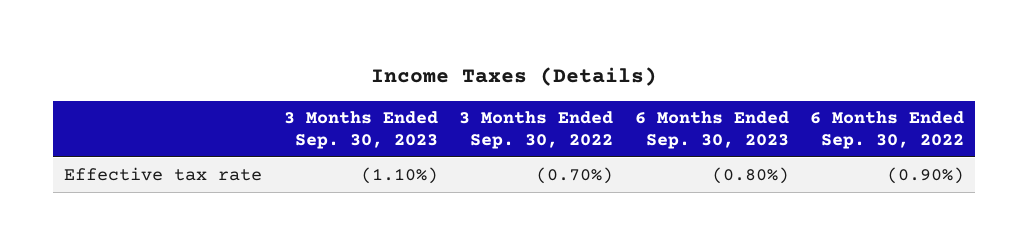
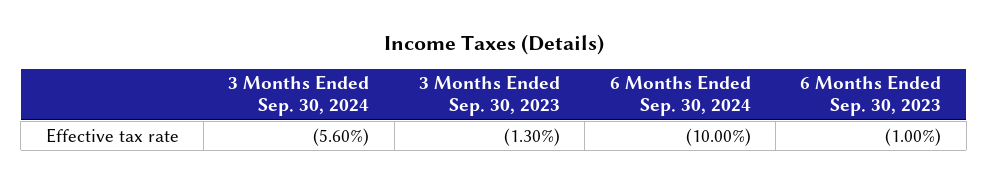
[459,111,614,150] 3 Months Ended Sep. 30, 2022 -> none
[810,111,965,150] 6 Months Ended Sep. 30, 2022 -> none
none -> [228,75,370,117] 3 Months Ended Sep. 30, 2024
none -> [609,75,751,117] 6 Months Ended Sep. 30, 2024
[360,167,438,185] (1.10%) -> [504,127,561,146] (1.30%)
[711,167,789,185] (0.80%) -> [885,127,942,146] (1.00%)

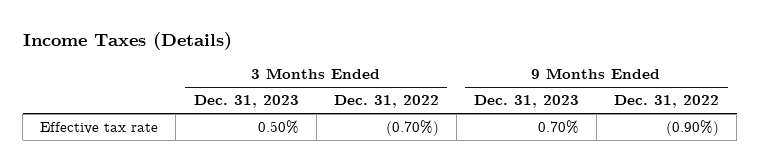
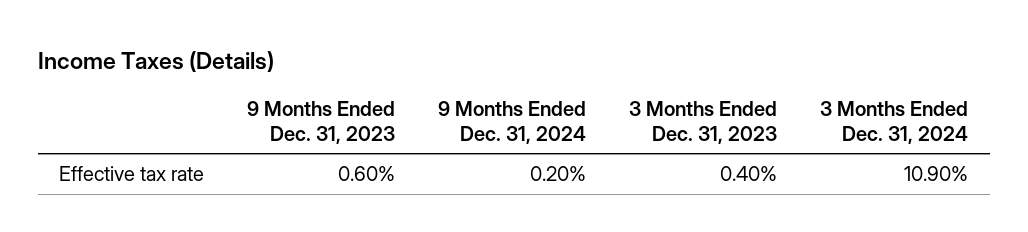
[333,95,439,109] Dec. 31, 2022 -> none
[613,95,719,109] Dec. 31, 2022 -> none
none -> [438,100,587,144] 9 Months Ended Dec. 31, 2024
none -> [820,100,969,144] 3 Months Ended Dec. 31, 2024
[257,120,299,135] 0.50% -> [720,166,778,182] 0.40%
[537,120,579,135] 0.70% -> [338,166,396,182] 0.60%

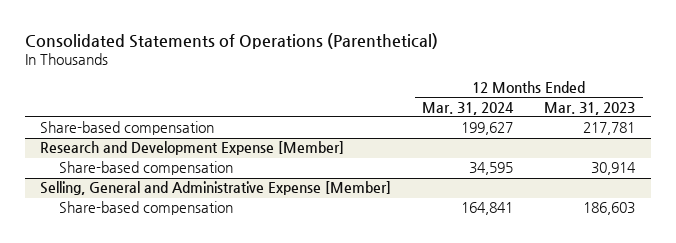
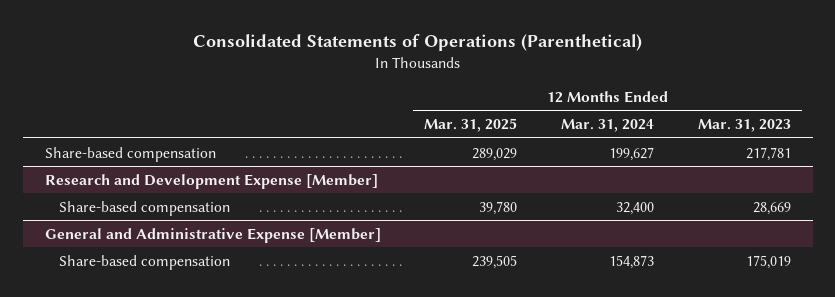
none -> [424,118,518,133] Mar. 31, 2025
[469,162,514,176] 34,595 -> [616,201,655,215] 32,400
[591,162,637,176] 30,914 -> [752,201,791,215] 28,669
[40,181,392,196] Selling, General and Administrative Expense [Member] -> [44,227,381,243] General and Administrative Expense [Member]
[461,202,514,216] 164,841 -> [609,254,655,269] 154,873
[583,202,636,216] 186,603 -> [745,254,791,269] 175,019

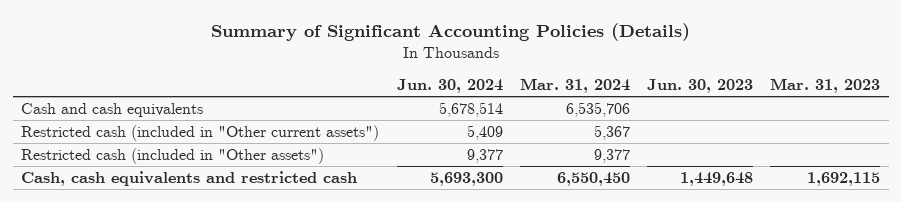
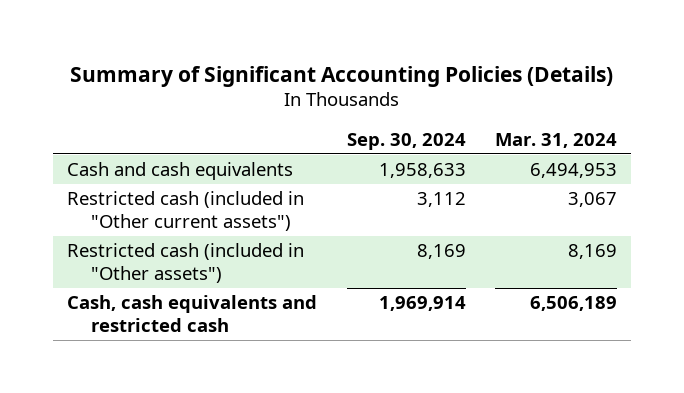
[396,79,503,94] Jun. 30, 2024 -> none
[646,79,753,94] Jun. 30, 2023 -> none
[769,78,880,94] Mar. 31, 2023 -> none
none -> [346,132,466,150] Sep. 30, 2024
[565,101,630,117] 6,535,706 -> [529,162,617,178] 6,494,953
[593,124,630,140] 5,367 -> [567,191,617,207] 3,067
[593,148,630,163] 9,377 -> [567,243,617,259] 8,169
[556,171,630,186] 6,550,450 -> [529,295,617,311] 6,506,189

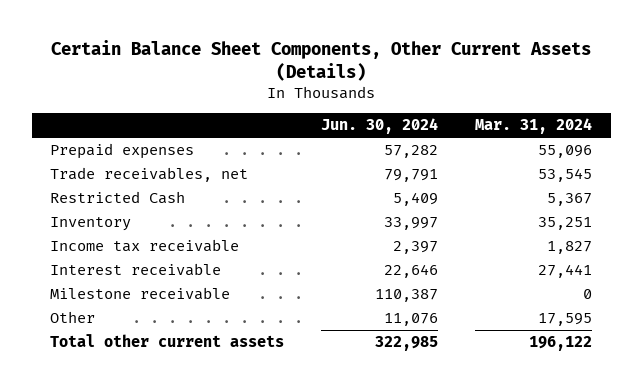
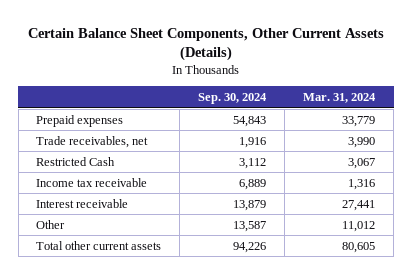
[321,118,439,135] Jun. 30, 2024 -> none
none -> [198,93,268,105] Sep. 30, 2024
[50,217,132,232] Inventory -> none
[538,145,593,159] 55,096 -> [342,115,376,127] 33,779
[538,168,593,183] 53,545 -> [348,136,376,148] 3,990
[547,193,593,207] 5,367 -> [348,157,376,169] 3,067
[547,241,593,255] 1,827 -> [348,178,376,190] 1,316
[50,287,231,301] Milestone receivable -> none
[538,313,593,327] 17,595 -> [342,220,376,232] 11,012
[529,336,593,352] 196,122 -> [342,241,376,253] 80,605

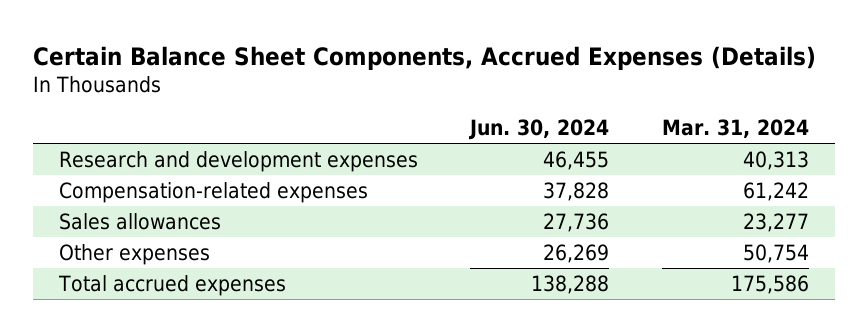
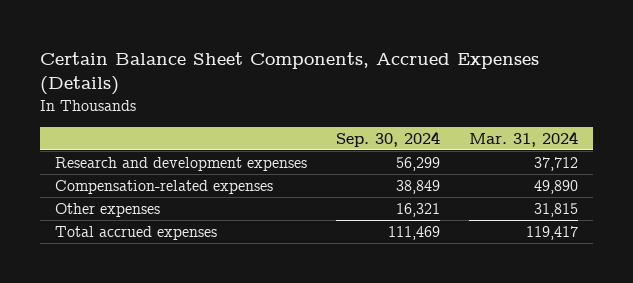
[468,119,610,141] Jun. 30, 2024 -> none
none -> [335,130,440,147] Sep. 30, 2024
[59,212,222,230] Sales allowances -> none
[742,150,809,170] 40,313 -> [533,156,578,171] 37,712
[742,181,809,201] 61,242 -> [533,179,578,194] 49,890
[742,243,809,263] 50,754 -> [533,202,578,217] 31,815
[730,274,809,294] 175,586 -> [525,225,578,240] 119,417

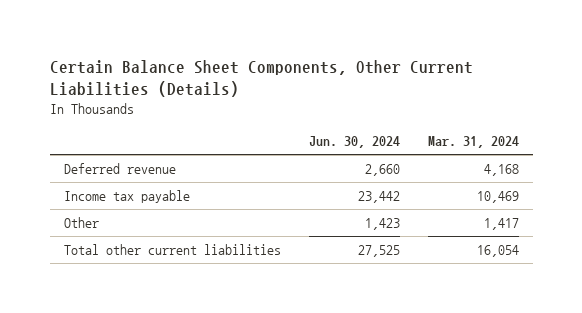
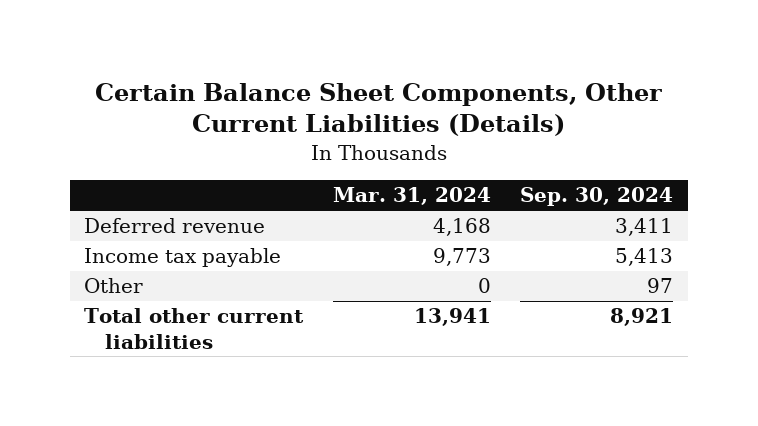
[308,136,400,149] Jun. 30, 2024 -> none
none -> [520,187,674,207] Sep. 30, 2024
[476,191,519,204] 10,469 -> [432,248,491,267] 9,773
[483,218,519,231] 1,417 -> [477,278,491,294] 0
[476,245,519,258] 16,054 -> [413,308,491,327] 13,941

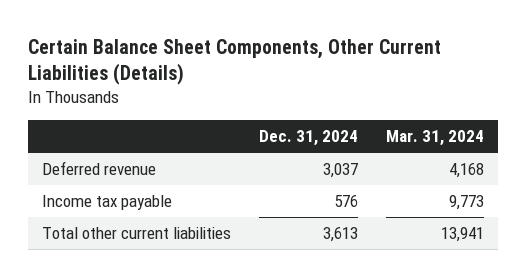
[520,187,674,207] Sep. 30, 2024 -> none
none -> [258,130,358,147] Dec. 31, 2024
[84,278,144,294] Other -> none

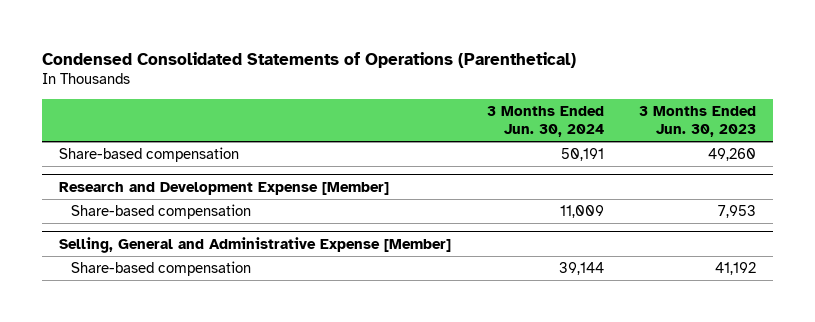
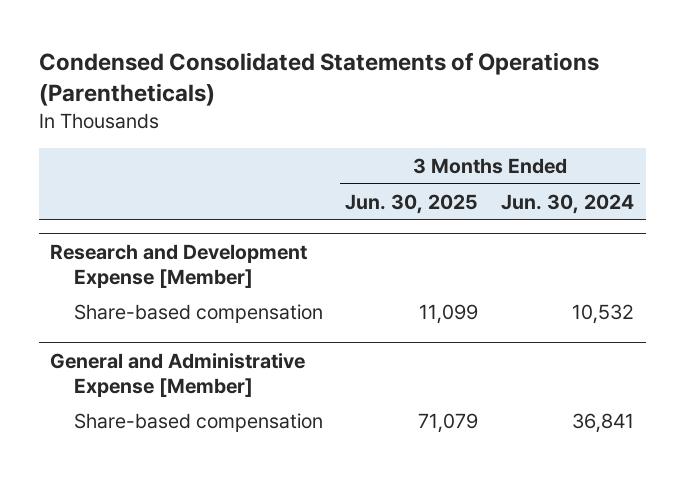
[41,51,576,68] Condensed Consolidated Statements of Operations (Parenthetical) -> [38,51,599,106] Condensed Consolidated Statements of Operations (Parentheticals)
[638,106,756,138] 3 Months Ended Jun. 30, 2023 -> none
none -> [345,194,479,215] Jun. 30, 2025
[59,147,240,163] Share-based compensation -> none
[559,205,604,219] 11,009 -> [572,304,635,325] 10,532
[59,237,452,254] Selling, General and Administrative Expense [Member] -> [50,352,306,397] General and Administrative Expense [Member]
[558,262,604,276] 39,144 -> [572,413,635,434] 36,841

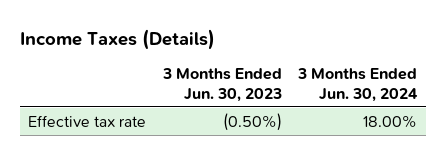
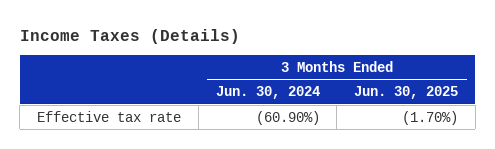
[161,68,282,102] 3 Months Ended Jun. 30, 2023 -> none
none -> [354,86,459,100] Jun. 30, 2025
[363,114,418,128] 18.00% -> [255,110,320,125] (60.90%)

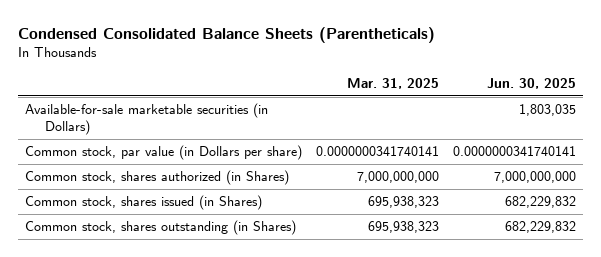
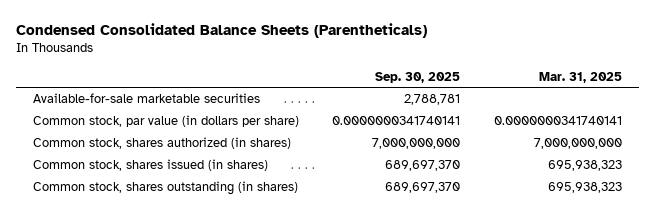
[486,77,576,89] Jun. 30, 2025 -> none
none -> [375,71,461,83] Sep. 30, 2025
[24,103,268,135] Available-for-sale marketable securities (in Dollars) -> [32,93,260,104] Available-for-sale marketable securities
[24,145,302,161] Common stock, par value (in Dollars per share) -> [32,115,299,128] Common stock, par value (in dollars per share)
[24,170,289,186] Common stock, shares authorized (in Shares) -> [32,137,291,150] Common stock, shares authorized (in shares)
[24,195,262,211] Common stock, shares issued (in Shares) -> [32,159,268,172] Common stock, shares issued (in shares)
[24,220,296,236] Common stock, shares outstanding (in Shares) -> [32,181,298,196] Common stock, shares outstanding (in shares)

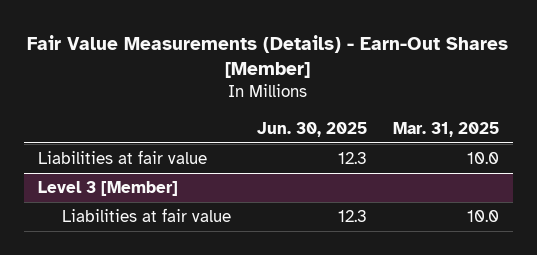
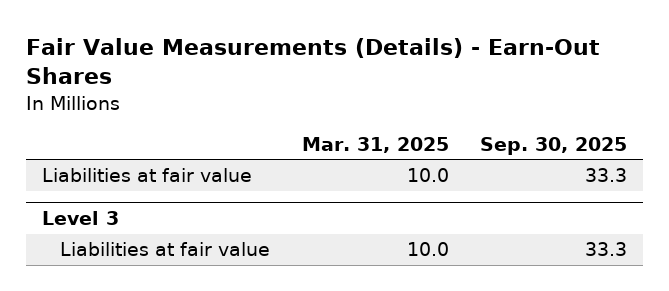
[27,34,509,79] Fair Value Measurements (Details) - Earn-Out Shares [Member] -> [26,38,601,85] Fair Value Measurements (Details) - Earn-Out Shares
[257,121,368,137] Jun. 30, 2025 -> none
none -> [480,136,628,155] Sep. 30, 2025
[37,181,178,197] Level 3 [Member] -> [41,210,119,225] Level 3

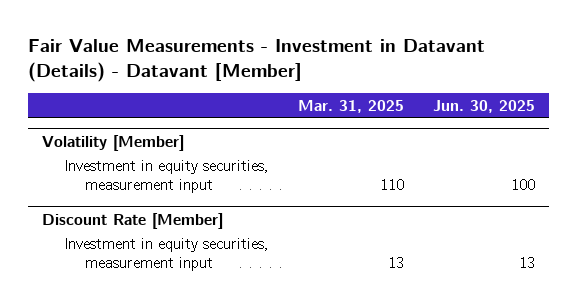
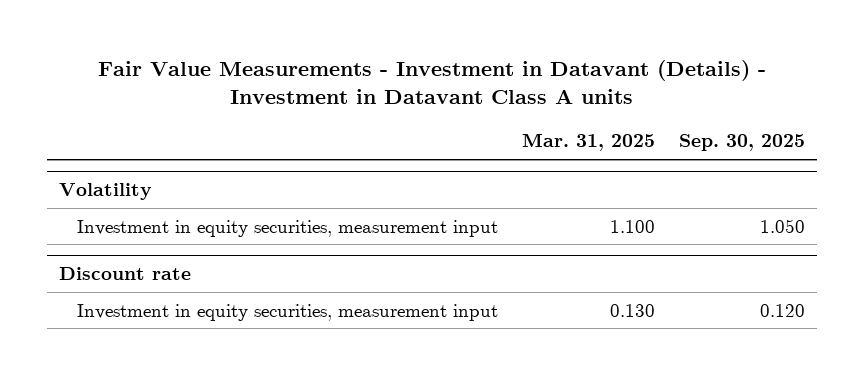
[27,39,485,82] Fair Value Measurements - Investment in Datavant (Details) - Datavant [Member] -> [97,59,766,105] Fair Value Measurements - Investment in Datavant (Details) - Investment in Datavant Class A units
[432,99,535,113] Jun. 30, 2025 -> none
none -> [678,134,805,152] Sep. 30, 2025
[42,134,185,151] Volatility [Member] -> [58,182,152,200] Volatility
[379,179,404,191] 110 -> [610,219,656,233] 1.100
[42,212,224,229] Discount Rate [Member] -> [58,266,191,280] Discount rate
[387,257,404,269] 13 -> [610,303,656,317] 0.130

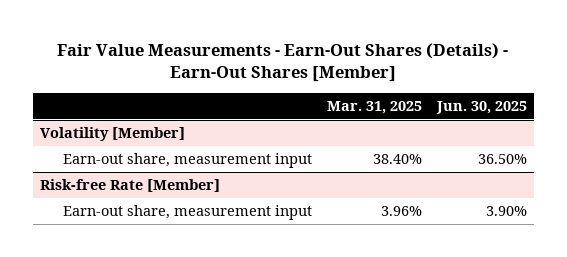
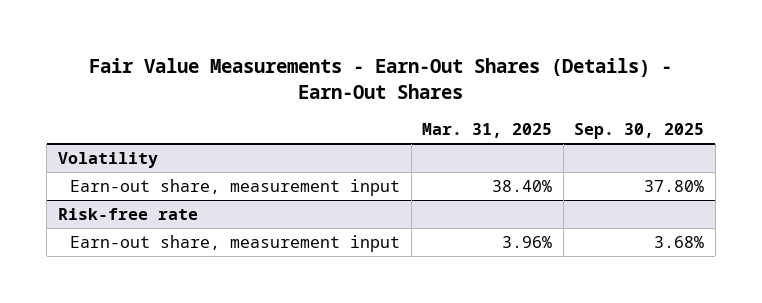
[57,42,509,83] Fair Value Measurements - Earn-Out Shares (Details) - Earn-Out Shares [Member] -> [88,57,672,99] Fair Value Measurements - Earn-Out Shares (Details) - Earn-Out Shares
[435,100,527,114] Jun. 30, 2025 -> none
none -> [574,123,705,140] Sep. 30, 2025
[40,127,186,142] Volatility [Member] -> [57,151,158,168] Volatility
[40,179,221,193] Risk-free Rate [Member] -> [57,207,198,220] Risk-free rate

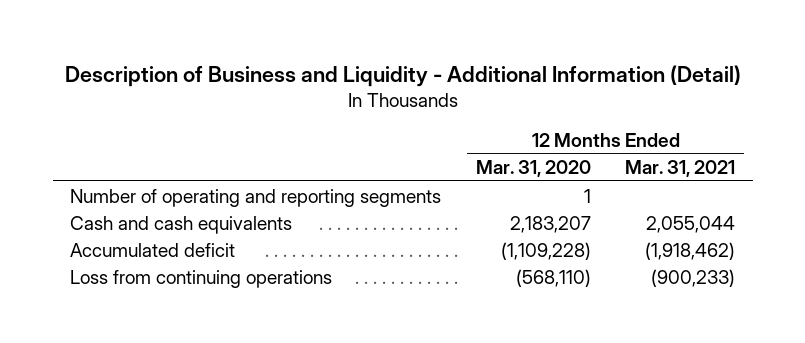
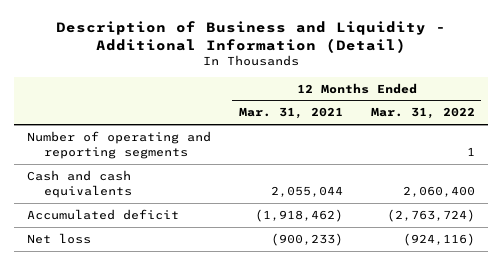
[475,160,591,178] Mar. 31, 2020 -> none
none -> [370,107,475,120] Mar. 31, 2022
[69,269,332,288] Loss from continuing operations -> [27,232,92,244] Net loss

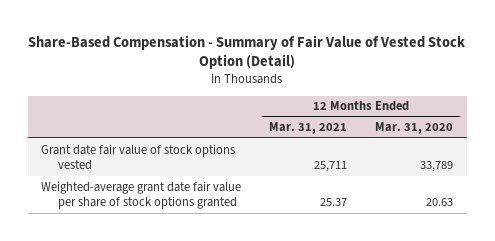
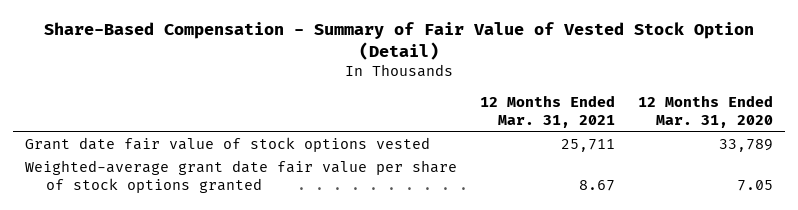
[320,198,348,207] 25.37 -> [578,180,615,192] 8.67
[426,198,454,207] 20.63 -> [737,180,774,192] 7.05

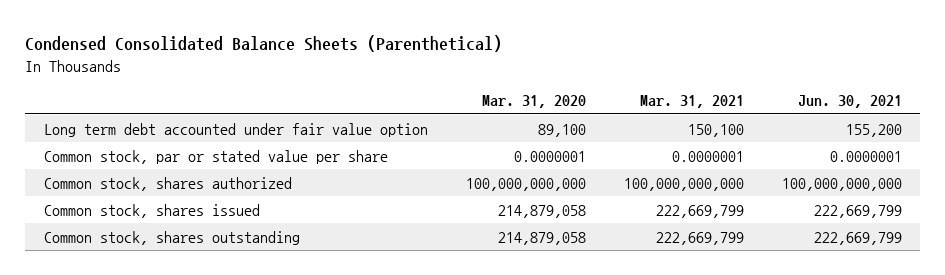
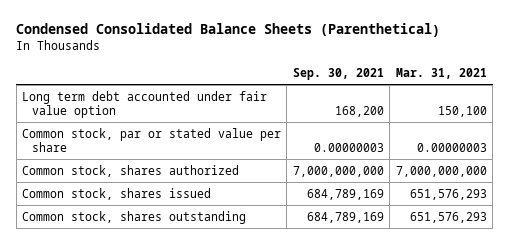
[481,95,586,109] Mar. 31, 2020 -> none
[797,95,902,109] Jun. 30, 2021 -> none
none -> [292,67,384,80] Sep. 30, 2021
[671,150,744,162] 0.0000001 -> [416,142,487,152] 0.00000003
[623,177,744,191] 100,000,000,000 -> [395,165,487,177] 7,000,000,000
[655,204,744,218] 222,669,799 -> [409,188,487,200] 651,576,293
[655,231,744,245] 222,669,799 -> [409,211,487,223] 651,576,293

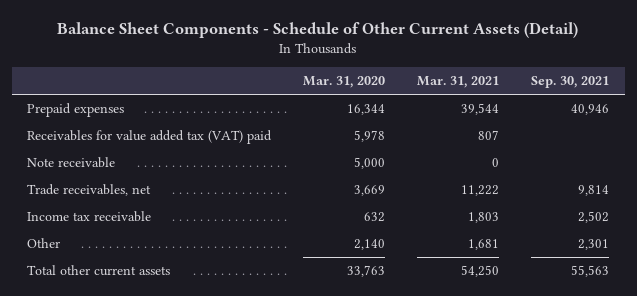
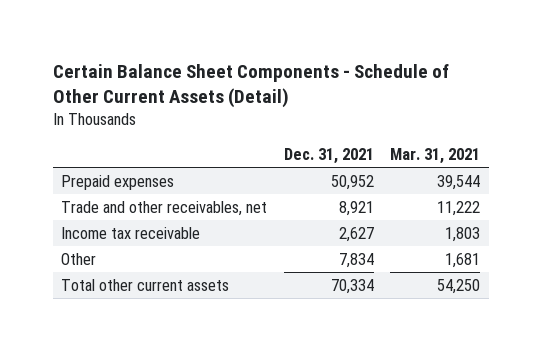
[57,21,579,38] Balance Sheet Components - Schedule of Other Current Assets (Detail) -> [52,63,449,109] Certain Balance Sheet Components - Schedule of Other Current Assets (Detail)
[303,76,386,89] Mar. 31, 2020 -> none
[531,76,610,89] Sep. 30, 2021 -> none
none -> [283,148,374,165] Dec. 31, 2021
[27,130,273,145] Receivables for value added tax (VAT) paid -> none
[27,157,116,169] Note receivable -> none
[27,184,152,197] Trade receivables, net -> [60,200,267,216] Trade and other receivables, net

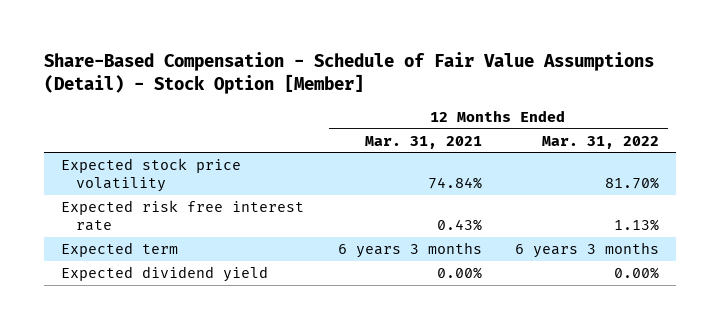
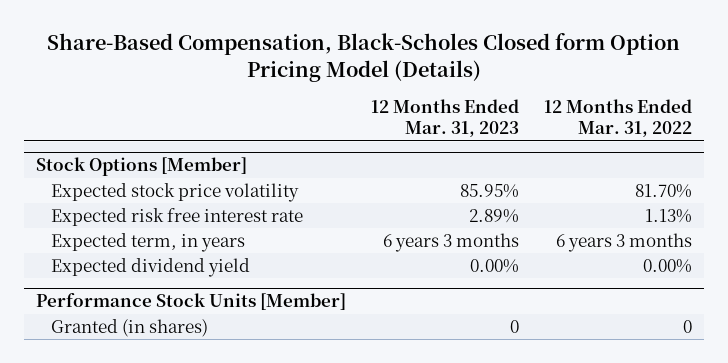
[44,52,655,94] Share-Based Compensation - Schedule of Fair Value Assumptions (Detail) - Stock Option [Member] -> [47,33,681,83] Share-Based Compensation, Black-Scholes Closed form Option Pricing Model (Details)
[364,135,482,149] Mar. 31, 2021 -> none
none -> [371,99,520,138] 12 Months Ended Mar. 31, 2023
none -> [36,157,248,177] Stock Options [Member]
[61,242,179,258] Expected term -> [50,232,245,252] Expected term, in years
none -> [36,293,347,311] Performance Stock Units [Member]
none -> [50,318,208,337] Granted (in shares)

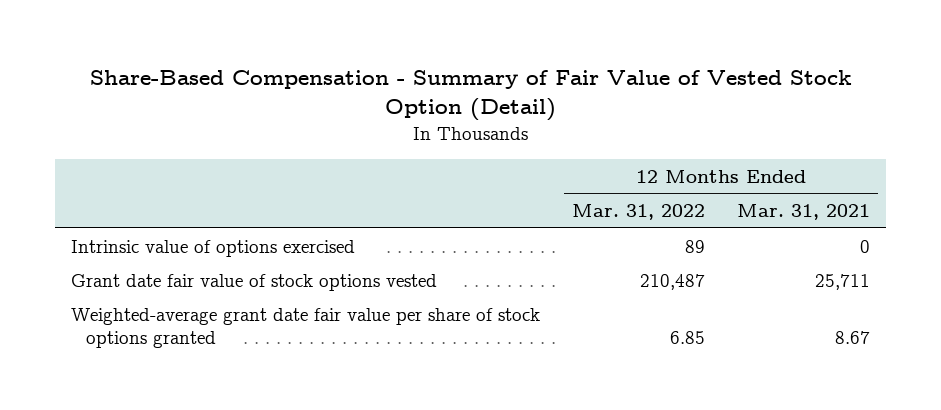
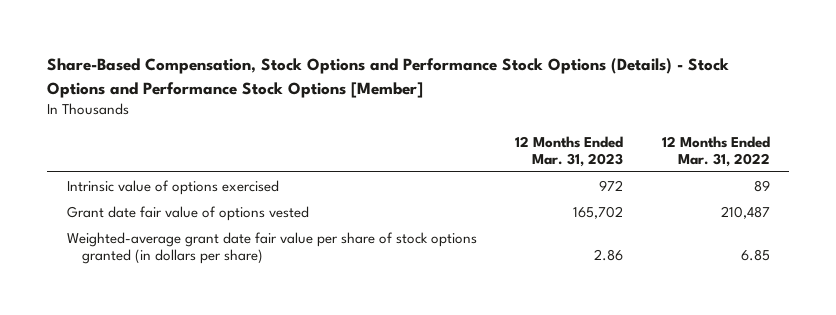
[89,69,852,122] Share-Based Compensation - Summary of Fair Value of Vested Stock Option (Detail) -> [47,58,730,98] Share-Based Compensation, Stock Options and Performance Stock Options (Details) - Stock Options and Performance Stock Options [Member]
[737,204,871,221] Mar. 31, 2021 -> none
none -> [515,135,624,167] 12 Months Ended Mar. 31, 2023
[71,273,438,291] Grant date fair value of stock options vested -> [66,205,309,221] Grant date fair value of options vested
[71,307,541,349] Weighted-average grant date fair value per share of stock options granted -> [66,231,477,265] Weighted-average grant date fair value per share of stock options granted (in dollars per share)

